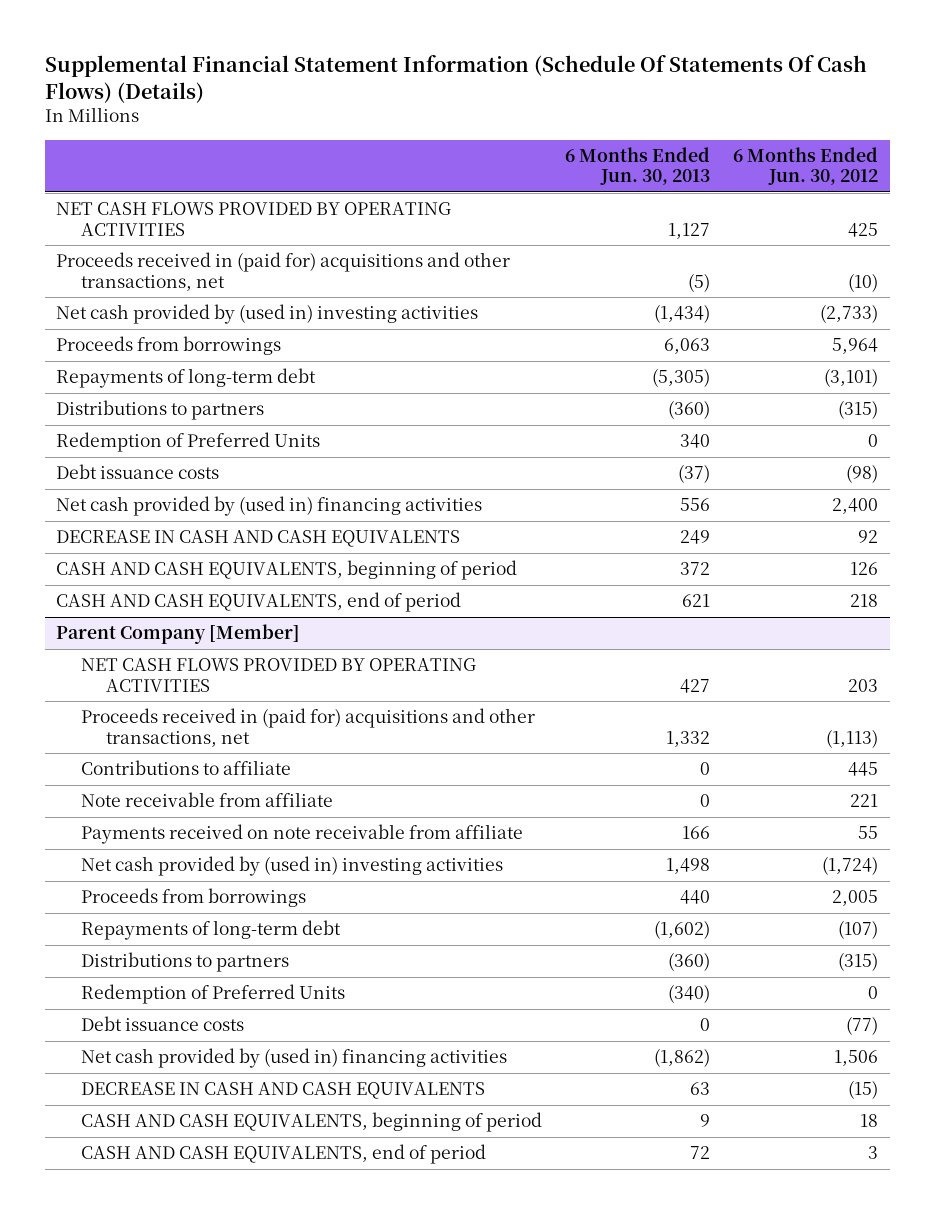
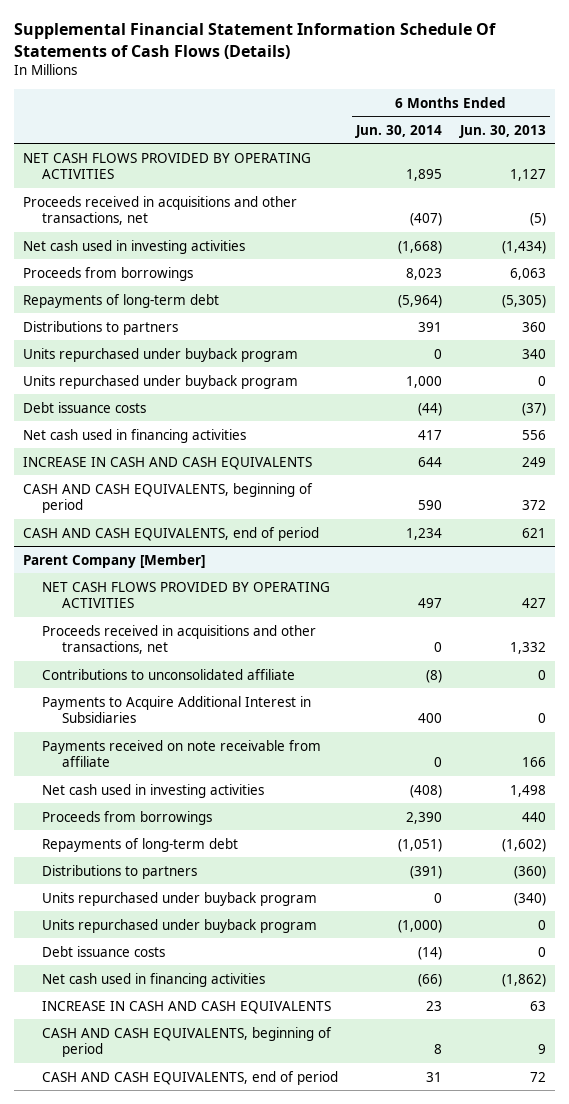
[44,54,867,103] Supplemental Financial Statement Information (Schedule Of Statements Of Cash Flows) (Details) -> [14,23,497,59] Supplemental Financial Statement Information Schedule Of Statements of Cash Flows (Details)
[733,146,879,186] 6 Months Ended Jun. 30, 2012 -> none
none -> [355,124,443,138] Jun. 30, 2014
[56,252,511,291] Proceeds received in (paid for) acquisitions and other transactions, net -> [22,195,297,226] Proceeds received in acquisitions and other transactions, net
[56,304,479,325] Net cash provided by (used in) investing activities -> [22,239,245,254] Net cash used in investing activities
[668,400,711,420] (360) -> [521,321,546,332] 360
[56,432,321,453] Redemption of Preferred Units -> [22,347,298,362] Units repurchased under buyback program
none -> [22,374,298,389] Units repurchased under buyback program
[56,496,483,517] Net cash provided by (used in) financing activities -> [22,428,246,443] Net cash used in financing activities
[56,530,461,548] DECREASE IN CASH AND CASH EQUIVALENTS -> [22,456,312,470] INCREASE IN CASH AND CASH EQUIVALENTS
[81,792,334,808] Note receivable from affiliate -> none
[81,708,536,747] Proceeds received in (paid for) acquisitions and other transactions, net -> [42,624,317,655] Proceeds received in acquisitions and other transactions, net
[81,760,292,776] Contributions to affiliate -> [42,668,296,680] Contributions to unconsolidated affiliate
none -> [42,695,312,724] Payments to Acquire Additional Interest in Subsidiaries
[81,856,504,877] Net cash provided by (used in) investing activities -> [42,783,265,798] Net cash used in investing activities
[81,984,346,1005] Redemption of Preferred Units -> [42,891,318,906] Units repurchased under buyback program
none -> [42,918,318,933] Units repurchased under buyback program
[81,1048,508,1069] Net cash provided by (used in) financing activities -> [42,972,266,987] Net cash used in financing activities
[81,1082,486,1100] DECREASE IN CASH AND CASH EQUIVALENTS -> [42,1000,332,1014] INCREASE IN CASH AND CASH EQUIVALENTS

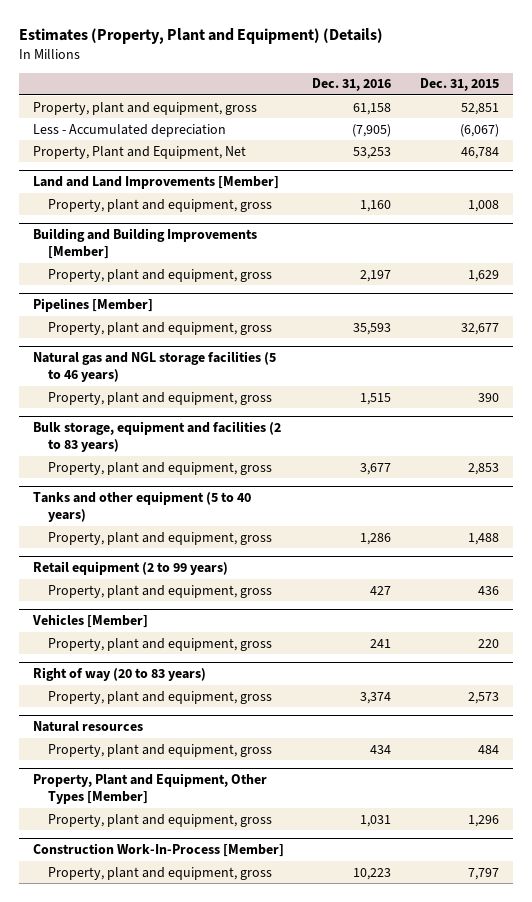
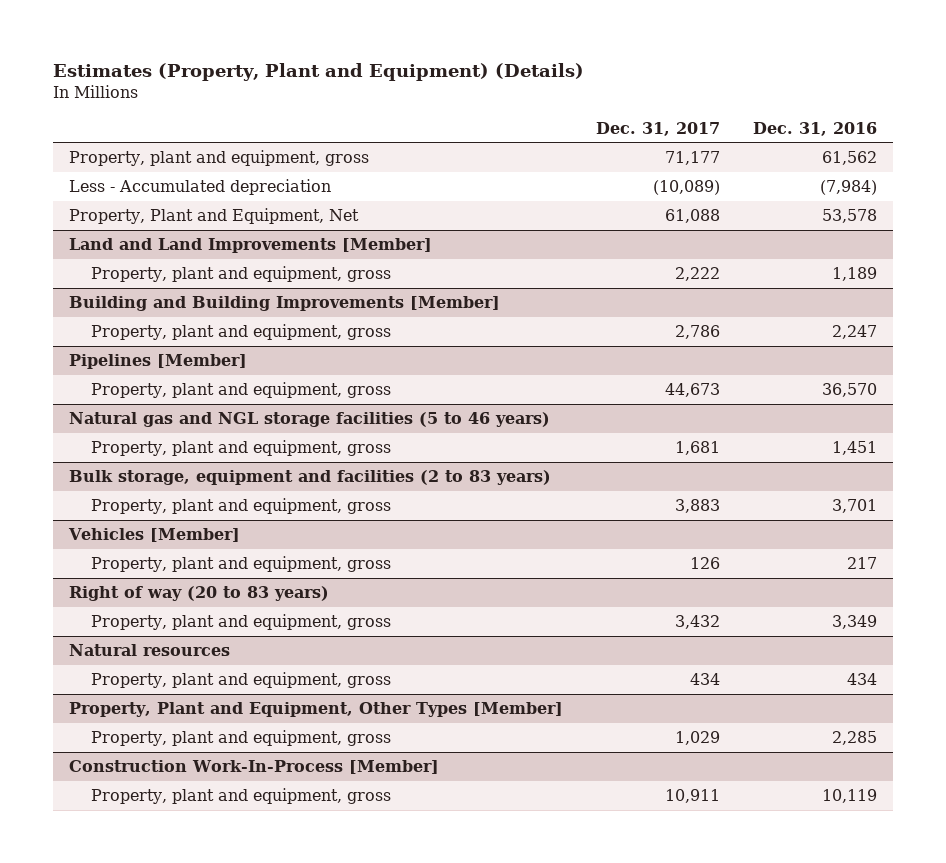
[420,78,500,92] Dec. 31, 2015 -> none
none -> [595,121,720,136] Dec. 31, 2017
[353,102,392,115] 61,158 -> [821,151,877,166] 61,562
[352,123,392,137] (7,905) -> [819,180,877,196] (7,984)
[353,146,392,159] 53,253 -> [821,209,877,224] 53,578
[360,199,392,212] 1,160 -> [831,267,877,282] 1,189
[360,269,392,282] 2,197 -> [831,325,877,340] 2,247
[353,322,392,335] 35,593 -> [821,383,877,398] 36,570
[360,392,392,405] 1,515 -> [831,441,877,456] 1,451
[32,491,251,523] Tanks and other equipment (5 to 40 years) -> none
[47,531,272,545] Property, plant and equipment, gross -> none
[32,561,228,576] Retail equipment (2 to 99 years) -> none
[47,584,272,598] Property, plant and equipment, gross -> none
[360,462,392,475] 3,677 -> [831,499,877,514] 3,701
[370,638,392,648] 241 -> [846,557,877,570] 217
[360,691,392,704] 3,374 -> [831,615,877,630] 3,349
[360,814,392,827] 1,031 -> [831,731,877,746] 2,285
[353,867,392,880] 10,223 -> [821,789,877,804] 10,119

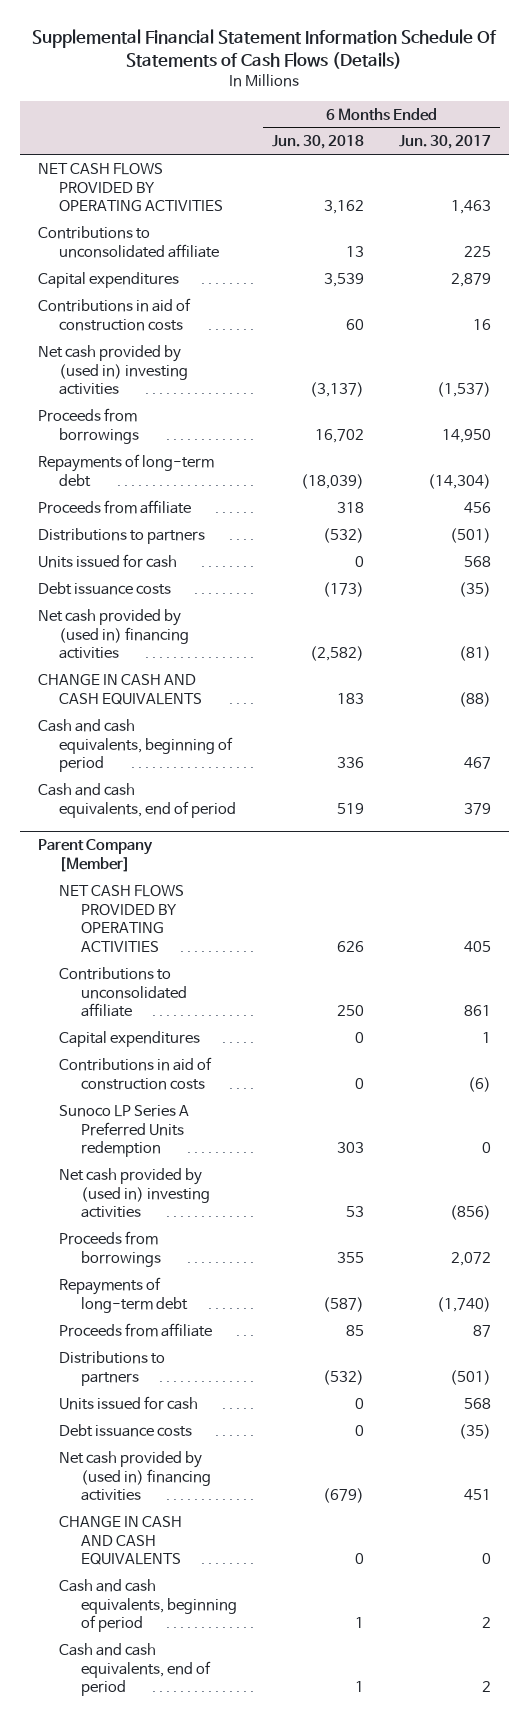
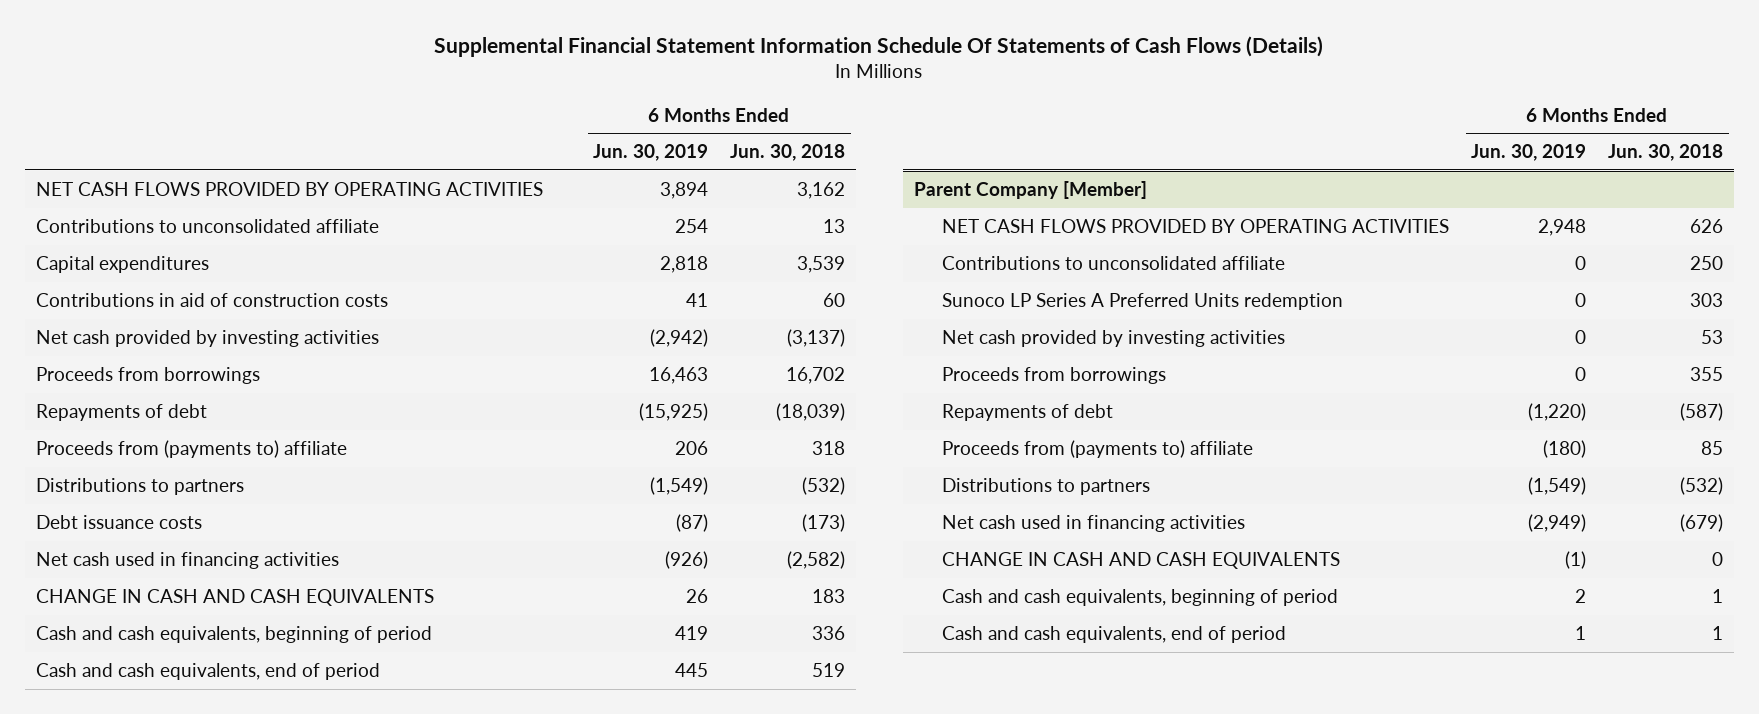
[399,135,492,150] Jun. 30, 2017 -> none
none -> [593,144,709,162] Jun. 30, 2019
[37,344,189,396] Net cash provided by (used in) investing activities -> [35,329,379,347] Net cash provided by investing activities
[37,453,214,487] Repayments of long-term debt -> [35,403,207,421] Repayments of debt
[37,499,191,514] Proceeds from affiliate -> [35,439,347,458] Proceeds from (payments to) affiliate
[37,553,177,568] Units issued for cash -> none
[37,608,190,660] Net cash provided by (used in) financing activities -> [35,551,339,569] Net cash used in financing activities
[59,1030,201,1047] Capital expenditures -> none
[59,1056,213,1090] Contributions in aid of construction costs -> none
[59,1167,210,1219] Net cash provided by (used in) investing activities -> [942,329,1286,347] Net cash provided by investing activities
[59,1276,188,1313] Repayments of long-term debt -> [942,403,1114,421] Repayments of debt
[59,1322,213,1337] Proceeds from affiliate -> [942,439,1254,458] Proceeds from (payments to) affiliate
[59,1395,199,1410] Units issued for cash -> none
[59,1423,193,1437] Debt issuance costs -> none
[59,1450,211,1502] Net cash provided by (used in) financing activities -> [942,514,1246,532] Net cash used in financing activities

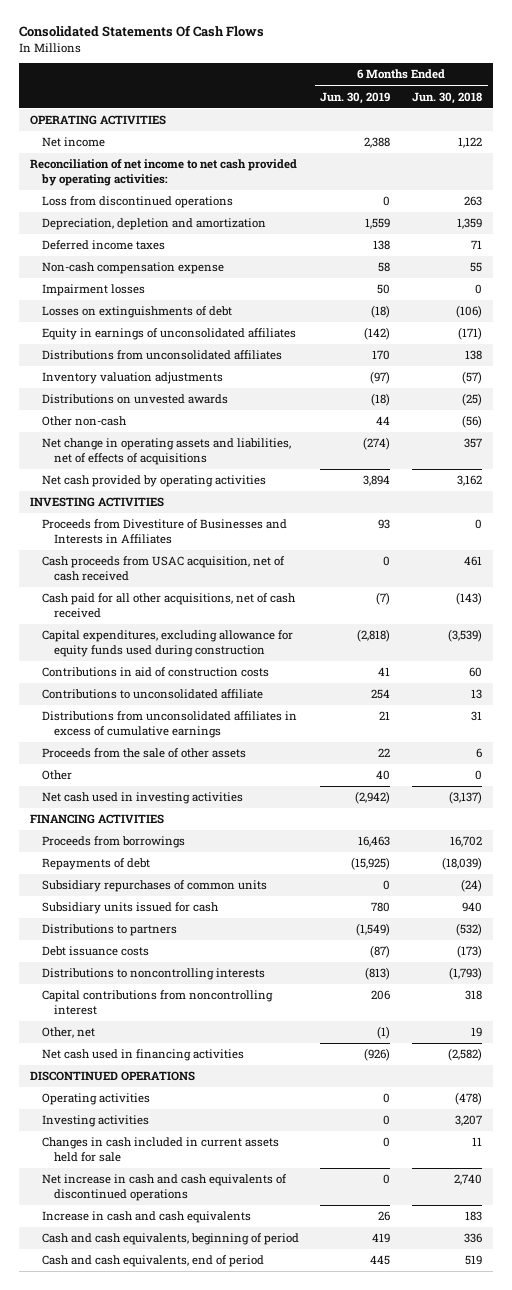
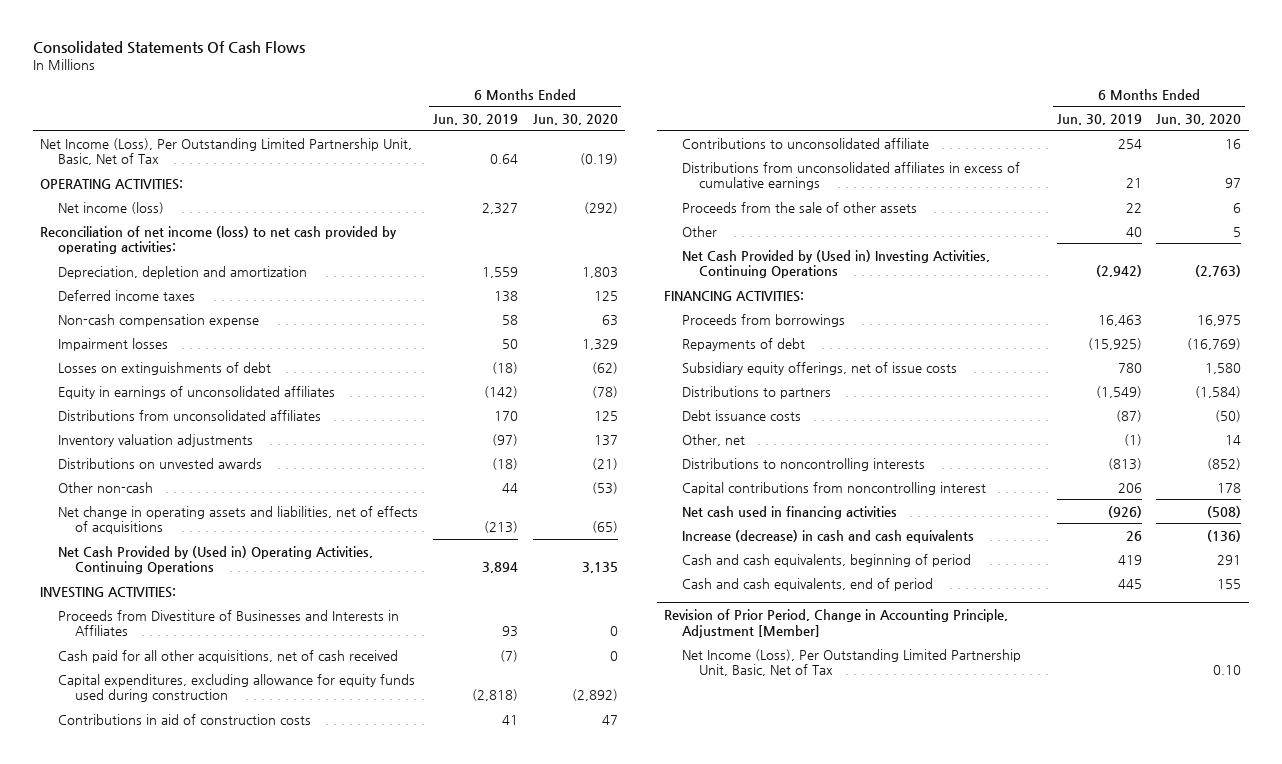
[412,91,483,104] Jun. 30, 2018 -> none
none -> [532,113,618,125] Jun. 30, 2020
[41,196,233,209] Loss from discontinued operations -> none
none -> [40,137,413,165] Net Income (Loss), Per Outstanding Limited Partnership Unit, Basic, Net of Tax
[29,115,166,126] OPERATING ACTIVITIES -> [40,178,184,190] OPERATING ACTIVITIES:
[41,137,105,148] Net income -> [57,201,164,214] Net income (loss)
[364,137,391,149] 2,388 -> [481,202,518,214] 2,327
[29,159,297,186] Reconciliation of net income to net cash provided by operating activities: -> [40,225,398,254] Reconciliation of net income (loss) to net cash provided by operating activities:
[363,437,391,451] (274) -> [483,520,518,533] (213)
[41,475,266,488] Net cash provided by operating activities -> [57,545,373,574] Net Cash Provided by (Used in) Operating Activities, Continuing Operations
[29,497,164,508] INVESTING ACTIVITIES -> [40,586,177,598] INVESTING ACTIVITIES:
[41,556,285,581] Cash proceeds from USAC acquisition, net of cash received -> none
[41,792,243,805] Net cash used in investing activities -> [681,249,990,278] Net Cash Provided by (Used in) Investing Activities, Continuing Operations
[29,814,164,825] FINANCING ACTIVITIES -> [664,290,805,302] FINANCING ACTIVITIES:
[41,880,267,893] Subsidiary repurchases of common units -> none
[41,902,219,915] Subsidiary units issued for cash -> none
none -> [681,361,957,375] Subsidiary equity offerings, net of issue costs
[41,1027,95,1039] Other, net -> [681,433,745,446] Other, net
[29,1071,195,1082] DISCONTINUED OPERATIONS -> none
[41,1093,150,1106] Operating activities -> none
[41,1115,149,1128] Investing activities -> none
[41,1137,279,1162] Changes in cash included in current assets held for sale -> none
[41,1174,287,1201] Net increase in cash and cash equivalents of discontinued operations -> none
[41,1211,251,1224] Increase in cash and cash equivalents -> [681,529,974,543] Increase (decrease) in cash and cash equivalents
none -> [664,609,1009,638] Revision of Prior Period, Change in Accounting Principle, Adjustment [Member]
none -> [681,648,1021,676] Net Income (Loss), Per Outstanding Limited Partnership Unit, Basic, Net of Tax

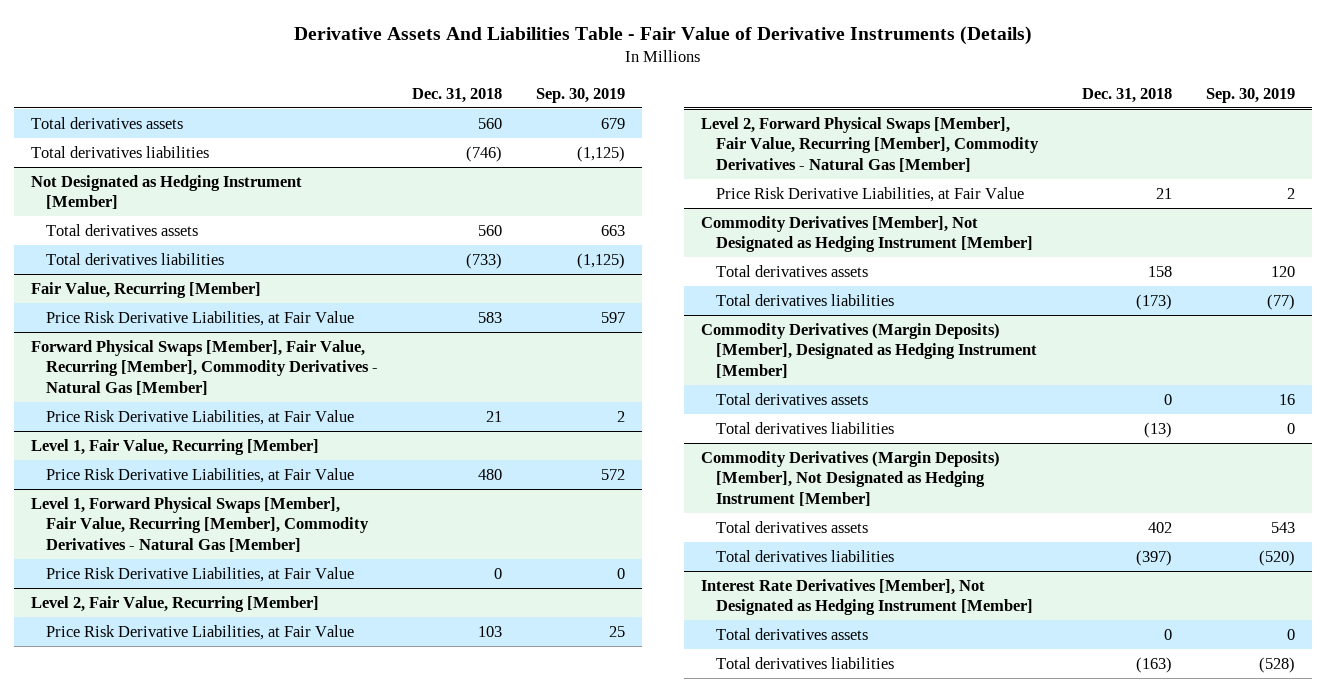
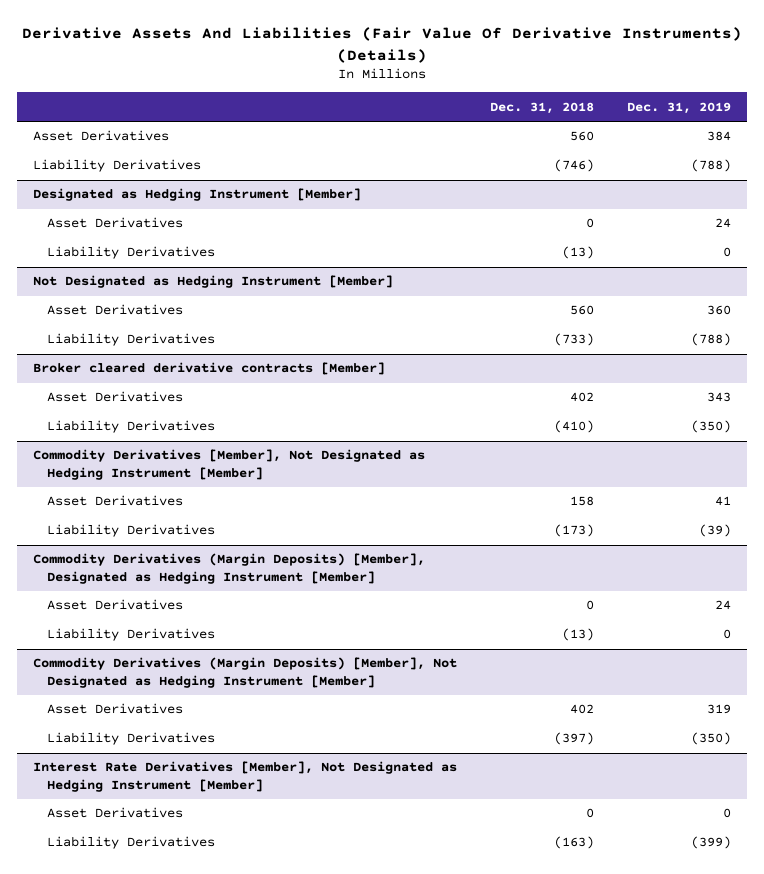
[293,25,1032,45] Derivative Assets And Liabilities Table - Fair Value of Derivative Instruments (Details) -> [21,27,742,63] Derivative Assets And Liabilities (Fair Value Of Derivative Instruments) (Details)
[535,87,625,103] Sep. 30, 2019 -> none
none -> [626,101,731,114] Dec. 31, 2019
[30,116,183,129] Total derivatives assets -> [32,130,169,142] Asset Derivatives
[30,145,209,158] Total derivatives liabilities -> [32,159,201,173] Liability Derivatives
none -> [32,188,361,202] Designated as Hedging Instrument [Member]
none -> [46,217,183,229] Asset Derivatives
none -> [46,246,215,260] Liability Derivatives
[30,281,261,298] Fair Value, Recurring [Member] -> none
[46,310,355,326] Price Risk Derivative Liabilities, at Fair Value -> none
[30,339,379,395] Forward Physical Swaps [Member], Fair Value, Recurring [Member], Commodity Derivatives - Natural Gas [Member] -> none
[46,409,355,425] Price Risk Derivative Liabilities, at Fair Value -> none
[30,438,319,455] Level 1, Fair Value, Recurring [Member] -> none
[46,467,355,483] Price Risk Derivative Liabilities, at Fair Value -> none
[30,496,370,552] Level 1, Forward Physical Swaps [Member], Fair Value, Recurring [Member], Commodity Derivatives - Natural Gas [Member] -> none
[46,566,355,582] Price Risk Derivative Liabilities, at Fair Value -> none
[30,595,319,612] Level 2, Fair Value, Recurring [Member] -> none
[46,624,355,640] Price Risk Derivative Liabilities, at Fair Value -> none
[700,116,1040,172] Level 2, Forward Physical Swaps [Member], Fair Value, Recurring [Member], Commodity Derivatives - Natural Gas [Member] -> none
[716,186,1025,202] Price Risk Derivative Liabilities, at Fair Value -> none
[46,223,199,236] Total derivatives assets -> [46,304,183,316] Asset Derivatives
[46,252,225,265] Total derivatives liabilities -> [46,333,215,347] Liability Derivatives
none -> [32,362,385,376] Broker cleared derivative contracts [Member]
none -> [46,391,183,403] Asset Derivatives
none -> [46,420,215,434] Liability Derivatives
[716,264,869,277] Total derivatives assets -> [46,495,183,507] Asset Derivatives
[716,293,895,306] Total derivatives liabilities -> [46,524,215,538] Liability Derivatives
[716,392,869,405] Total derivatives assets -> [46,599,183,611] Asset Derivatives
[716,421,895,434] Total derivatives liabilities -> [46,628,215,642] Liability Derivatives
[716,520,869,533] Total derivatives assets -> [46,703,183,715] Asset Derivatives
[716,549,895,562] Total derivatives liabilities -> [46,732,215,746] Liability Derivatives
[716,627,869,640] Total derivatives assets -> [46,807,183,819] Asset Derivatives
[716,656,895,669] Total derivatives liabilities -> [46,836,215,850] Liability Derivatives

